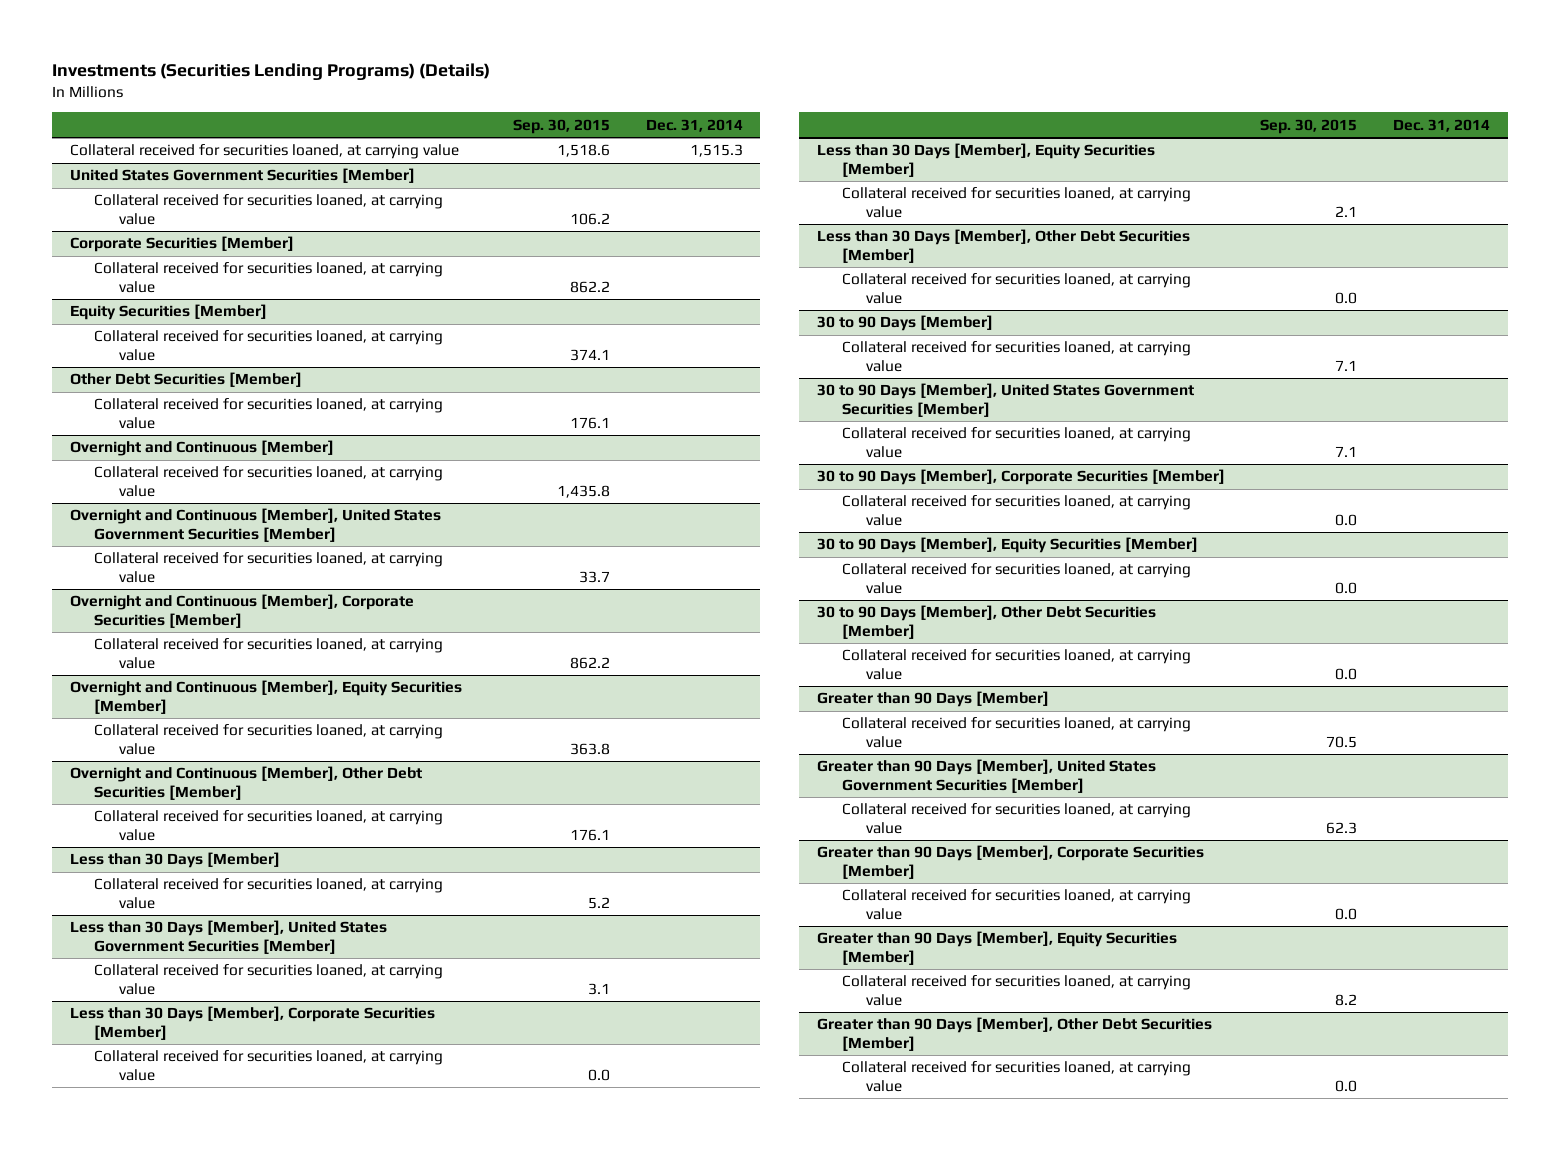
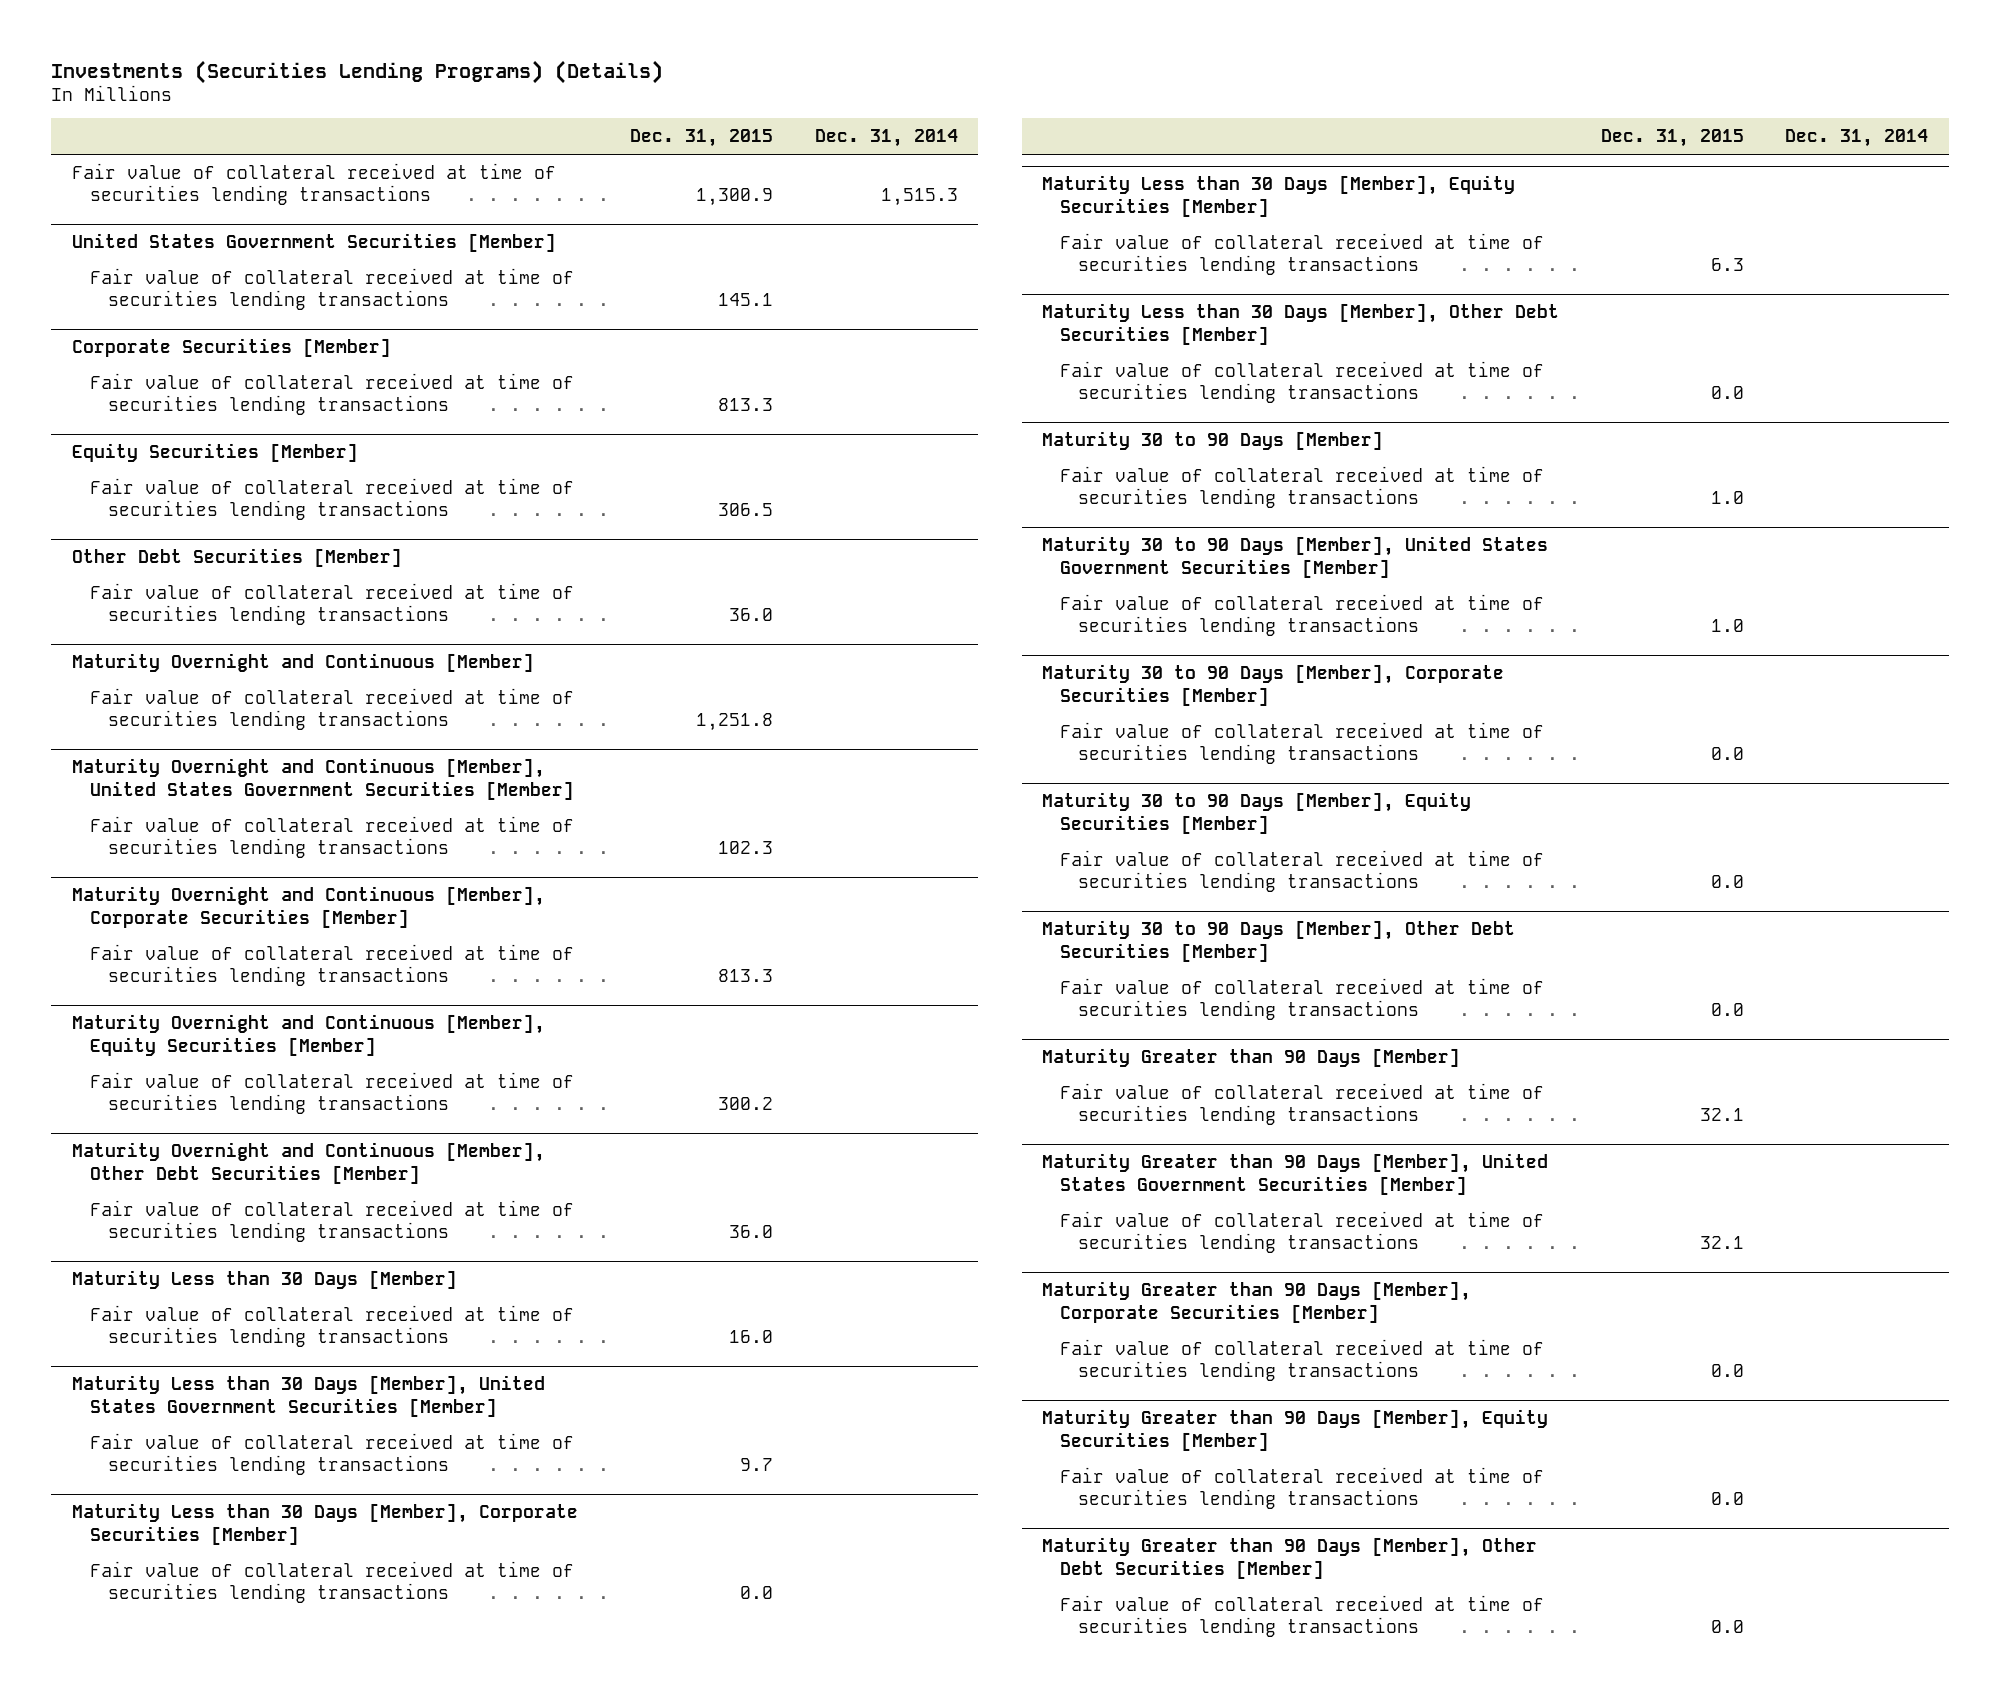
[513,118,611,134] Sep. 30, 2015 -> none
none -> [630,129,774,148] Dec. 31, 2015
[69,144,459,160] Collateral received for securities loaned, at carrying value -> [71,162,556,206] Fair value of collateral received at time of securities lending transactions
[94,194,444,226] Collateral received for securities loaned, at carrying value -> [89,267,574,311] Fair value of collateral received at time of securities lending transactions
[94,262,444,294] Collateral received for securities loaned, at carrying value -> [89,372,574,416] Fair value of collateral received at time of securities lending transactions
[94,330,444,362] Collateral received for securities loaned, at carrying value -> [89,477,574,521] Fair value of collateral received at time of securities lending transactions
[94,398,444,430] Collateral received for securities loaned, at carrying value -> [89,582,574,626] Fair value of collateral received at time of securities lending transactions
[69,440,334,457] Overnight and Continuous [Member] -> [71,653,534,673] Maturity Overnight and Continuous [Member]
[94,466,444,498] Collateral received for securities loaned, at carrying value -> [89,687,574,731] Fair value of collateral received at time of securities lending transactions
[69,508,441,543] Overnight and Continuous [Member], United States Government Securities [Member] -> [71,758,574,800] Maturity Overnight and Continuous [Member], United States Government Securities [Member]
[94,552,444,584] Collateral received for securities loaned, at carrying value -> [89,815,574,859] Fair value of collateral received at time of securities lending transactions
[69,594,414,629] Overnight and Continuous [Member], Corporate Securities [Member] -> [71,886,545,928] Maturity Overnight and Continuous [Member], Corporate Securities [Member]
[94,638,444,670] Collateral received for securities loaned, at carrying value -> [89,943,574,987] Fair value of collateral received at time of securities lending transactions
[69,680,462,715] Overnight and Continuous [Member], Equity Securities [Member] -> [71,1014,545,1056] Maturity Overnight and Continuous [Member], Equity Securities [Member]
[94,724,444,756] Collateral received for securities loaned, at carrying value -> [89,1071,574,1115] Fair value of collateral received at time of securities lending transactions
[69,766,422,801] Overnight and Continuous [Member], Other Debt Securities [Member] -> [71,1142,545,1184] Maturity Overnight and Continuous [Member], Other Debt Securities [Member]
[94,810,444,842] Collateral received for securities loaned, at carrying value -> [89,1199,574,1243] Fair value of collateral received at time of securities lending transactions
[69,852,280,869] Less than 30 Days [Member] -> [71,1270,457,1290] Maturity Less than 30 Days [Member]
[94,878,444,910] Collateral received for securities loaned, at carrying value -> [89,1304,574,1348] Fair value of collateral received at time of securities lending transactions
[69,920,387,955] Less than 30 Days [Member], United States Government Securities [Member] -> [71,1375,545,1417] Maturity Less than 30 Days [Member], United States Government Securities [Member]
[94,964,444,996] Collateral received for securities loaned, at carrying value -> [89,1432,574,1476] Fair value of collateral received at time of securities lending transactions
[69,1006,435,1041] Less than 30 Days [Member], Corporate Securities [Member] -> [71,1503,578,1545] Maturity Less than 30 Days [Member], Corporate Securities [Member]
[94,1050,444,1082] Collateral received for securities loaned, at carrying value -> [89,1560,574,1604] Fair value of collateral received at time of securities lending transactions
[816,143,1155,178] Less than 30 Days [Member], Equity Securities [Member] -> [1042,175,1516,217] Maturity Less than 30 Days [Member], Equity Securities [Member]
[841,187,1191,219] Collateral received for securities loaned, at carrying value -> [1060,232,1545,276] Fair value of collateral received at time of securities lending transactions
[816,229,1190,264] Less than 30 Days [Member], Other Debt Securities [Member] -> [1042,303,1560,345] Maturity Less than 30 Days [Member], Other Debt Securities [Member]
[841,273,1191,305] Collateral received for securities loaned, at carrying value -> [1060,360,1545,404] Fair value of collateral received at time of securities lending transactions
[816,315,993,332] 30 to 90 Days [Member] -> [1042,431,1384,451] Maturity 30 to 90 Days [Member]
[841,341,1191,373] Collateral received for securities loaned, at carrying value -> [1060,465,1545,509] Fair value of collateral received at time of securities lending transactions
[816,383,1194,418] 30 to 90 Days [Member], United States Government Securities [Member] -> [1042,536,1549,578] Maturity 30 to 90 Days [Member], United States Government Securities [Member]
[841,427,1191,459] Collateral received for securities loaned, at carrying value -> [1060,593,1545,637] Fair value of collateral received at time of securities lending transactions
[816,469,1225,486] 30 to 90 Days [Member], Corporate Securities [Member] -> [1042,664,1505,706] Maturity 30 to 90 Days [Member], Corporate Securities [Member]
[841,495,1191,527] Collateral received for securities loaned, at carrying value -> [1060,721,1545,765] Fair value of collateral received at time of securities lending transactions
[816,537,1198,554] 30 to 90 Days [Member], Equity Securities [Member] -> [1042,792,1472,834] Maturity 30 to 90 Days [Member], Equity Securities [Member]
[841,563,1191,595] Collateral received for securities loaned, at carrying value -> [1060,849,1545,893] Fair value of collateral received at time of securities lending transactions
[816,605,1156,640] 30 to 90 Days [Member], Other Debt Securities [Member] -> [1042,920,1516,962] Maturity 30 to 90 Days [Member], Other Debt Securities [Member]
[841,649,1191,681] Collateral received for securities loaned, at carrying value -> [1060,977,1545,1021] Fair value of collateral received at time of securities lending transactions
[816,691,1049,708] Greater than 90 Days [Member] -> [1042,1048,1461,1068] Maturity Greater than 90 Days [Member]
[841,717,1191,749] Collateral received for securities loaned, at carrying value -> [1060,1082,1545,1126] Fair value of collateral received at time of securities lending transactions
[816,759,1156,794] Greater than 90 Days [Member], United States Government Securities [Member] -> [1042,1153,1549,1195] Maturity Greater than 90 Days [Member], United States Government Securities [Member]
[841,803,1191,835] Collateral received for securities loaned, at carrying value -> [1060,1210,1545,1254] Fair value of collateral received at time of securities lending transactions
[816,845,1204,880] Greater than 90 Days [Member], Corporate Securities [Member] -> [1042,1281,1472,1323] Maturity Greater than 90 Days [Member], Corporate Securities [Member]
[841,889,1191,921] Collateral received for securities loaned, at carrying value -> [1060,1338,1545,1382] Fair value of collateral received at time of securities lending transactions
[816,931,1177,966] Greater than 90 Days [Member], Equity Securities [Member] -> [1042,1409,1549,1451] Maturity Greater than 90 Days [Member], Equity Securities [Member]
[841,975,1191,1007] Collateral received for securities loaned, at carrying value -> [1060,1466,1545,1510] Fair value of collateral received at time of securities lending transactions
[816,1017,1212,1052] Greater than 90 Days [Member], Other Debt Securities [Member] -> [1042,1537,1538,1579] Maturity Greater than 90 Days [Member], Other Debt Securities [Member]
[841,1061,1191,1093] Collateral received for securities loaned, at carrying value -> [1060,1594,1545,1638] Fair value of collateral received at time of securities lending transactions

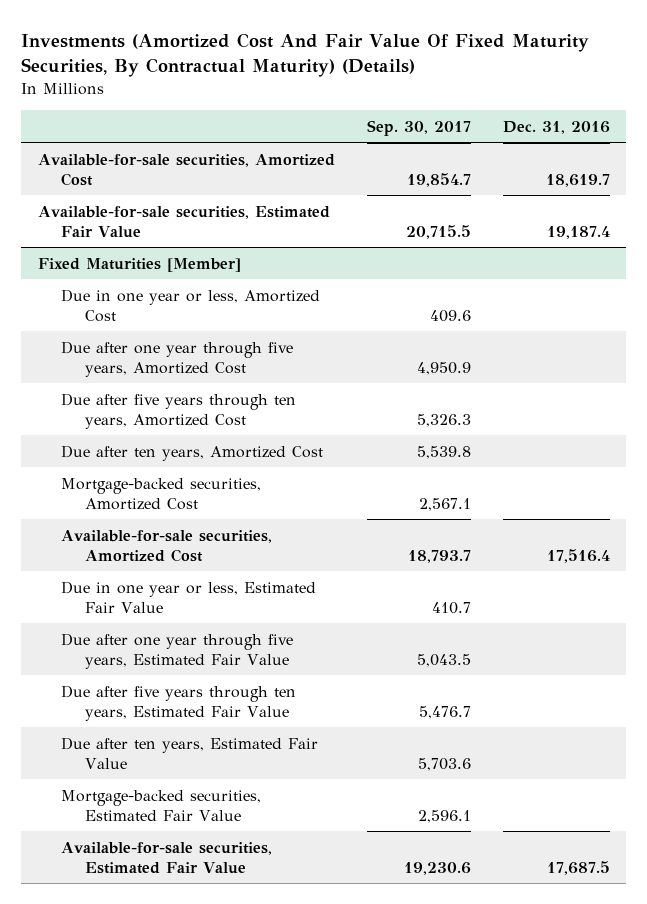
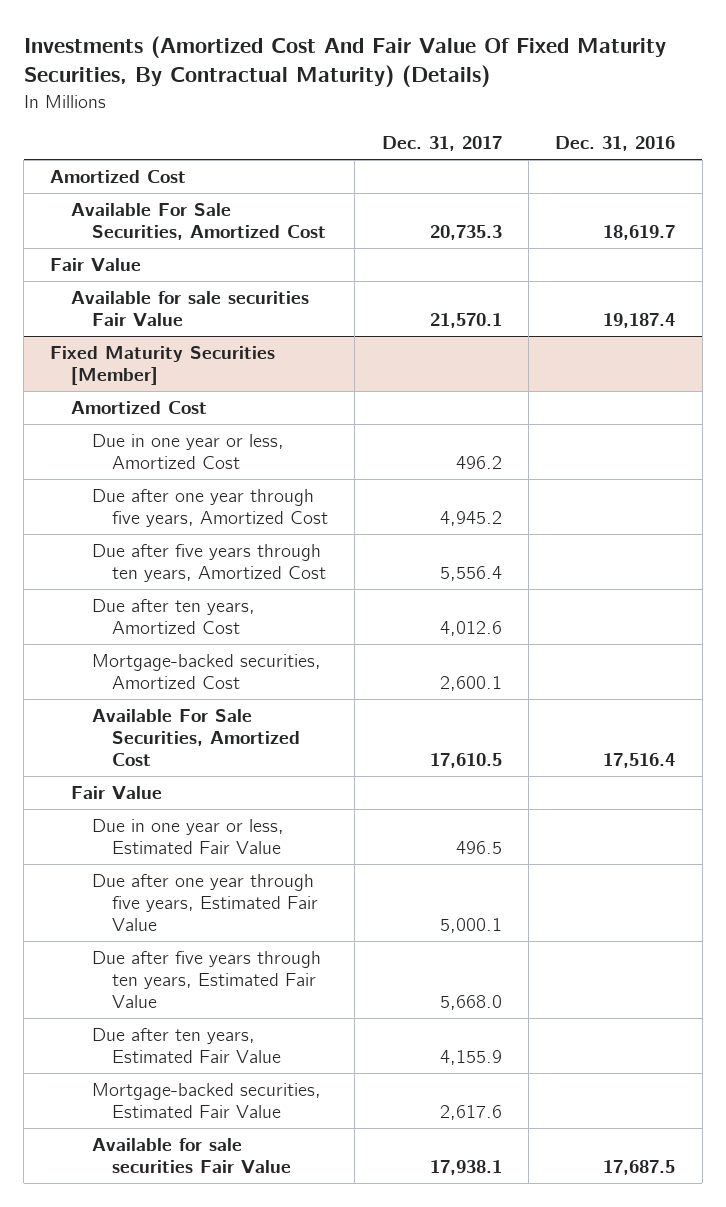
[366,119,471,136] Sep. 30, 2017 -> none
none -> [381,136,502,152] Dec. 31, 2017
none -> [50,169,187,183] Amortized Cost
[37,153,335,186] Available-for-sale securities, Amortized Cost -> [70,202,326,240] Available For Sale Securities, Amortized Cost
none -> [50,257,142,271] Fair Value
[37,205,330,238] Available-for-sale securities, Estimated Fair Value -> [70,290,309,326] Available for sale securities Fair Value
[37,257,241,272] Fixed Maturities [Member] -> [50,345,276,385] Fixed Maturity Securities [Member]
none -> [70,400,207,414] Amortized Cost
[61,529,273,562] Available-for-sale securities, Amortized Cost -> [91,708,301,766] Available For Sale Securities, Amortized Cost
none -> [70,785,162,799] Fair Value
[61,841,273,874] Available-for-sale securities, Estimated Fair Value -> [91,1137,292,1173] Available for sale securities Fair Value

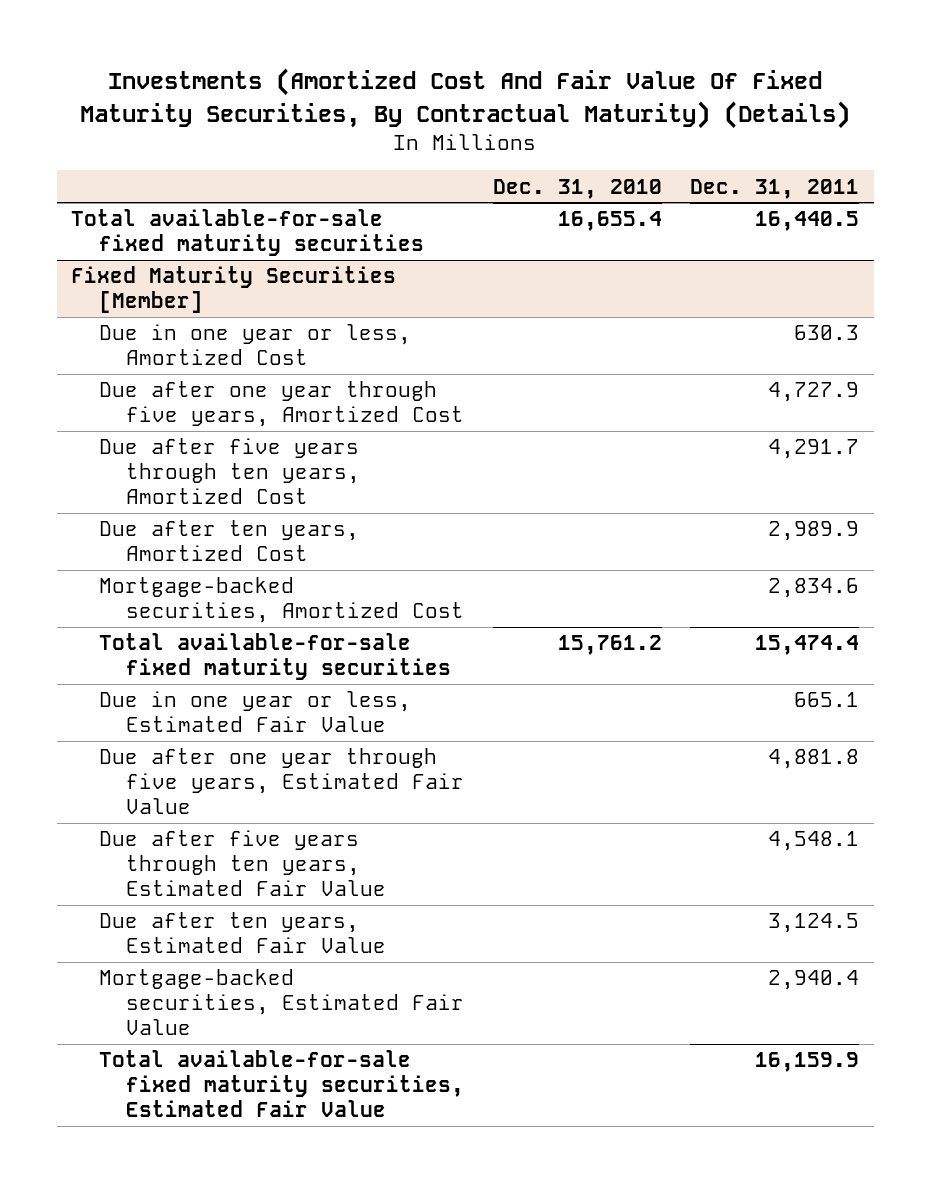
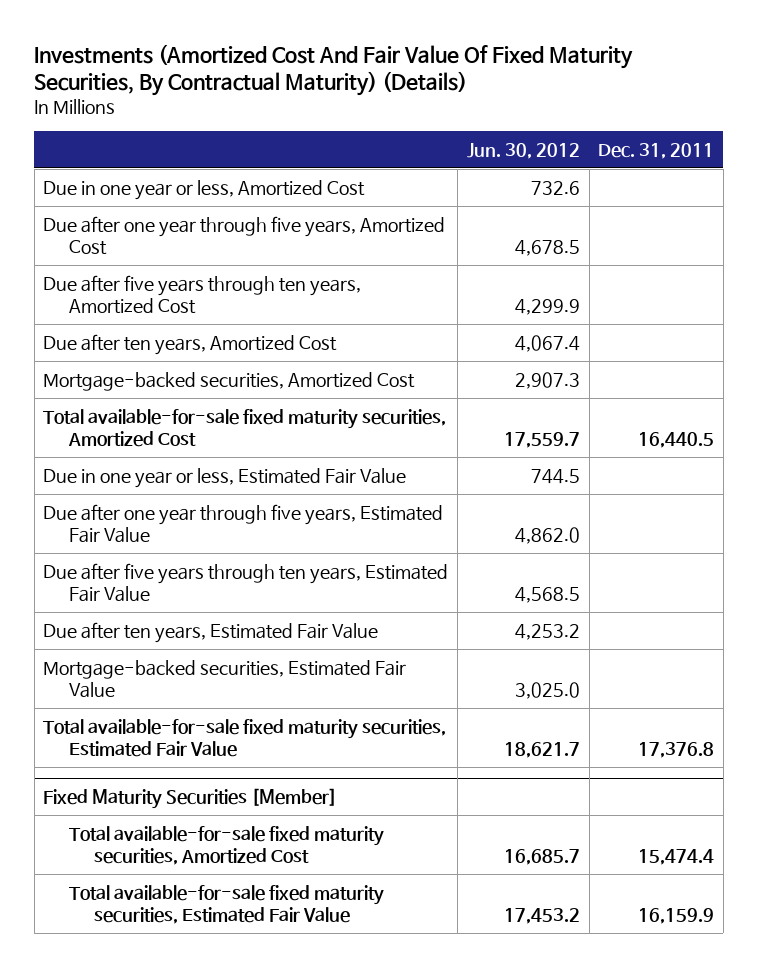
[492,178,662,199] Dec. 31, 2010 -> none
none -> [466,142,580,159] Jun. 30, 2012
none -> [43,179,366,200] Due in one year or less, Amortized Cost
none -> [43,215,446,256] Due after one year through five years, Amortized Cost
none -> [43,274,362,315] Due after five years through ten years, Amortized Cost
none -> [43,333,338,355] Due after ten years, Amortized Cost
none -> [43,371,416,391] Mortgage-backed securities, Amortized Cost
[71,209,424,257] Total available-for-sale fixed maturity securities -> [43,408,447,448] Total available-for-sale fixed maturity securities, Amortized Cost
none -> [43,467,407,488] Due in one year or less, Estimated Fair Value
none -> [43,503,444,544] Due after one year through five years, Estimated Fair Value
none -> [43,562,449,603] Due after five years through ten years, Estimated Fair Value
none -> [43,621,379,643] Due after ten years, Estimated Fair Value
none -> [43,659,407,699] Mortgage-backed securities, Estimated Fair Value
none -> [43,718,447,758] Total available-for-sale fixed maturity securities, Estimated Fair Value
[98,324,411,366] Due in one year or less, Amortized Cost -> none
[98,381,464,428] Due after one year through five years, Amortized Cost -> none
[98,438,360,505] Due after five years through ten years, Amortized Cost -> none
[98,520,359,562] Due after ten years, Amortized Cost -> none
[98,577,464,624] Mortgage-backed securities, Amortized Cost -> none
[98,691,411,733] Due in one year or less, Estimated Fair Value -> none
[98,748,464,815] Due after one year through five years, Estimated Fair Value -> none
[98,830,386,897] Due after five years through ten years, Estimated Fair Value -> none
[98,912,386,954] Due after ten years, Estimated Fair Value -> none
[98,969,464,1036] Mortgage-backed securities, Estimated Fair Value -> none
[98,633,451,681] Total available-for-sale fixed maturity securities -> [68,825,384,866] Total available-for-sale fixed maturity securities, Amortized Cost

